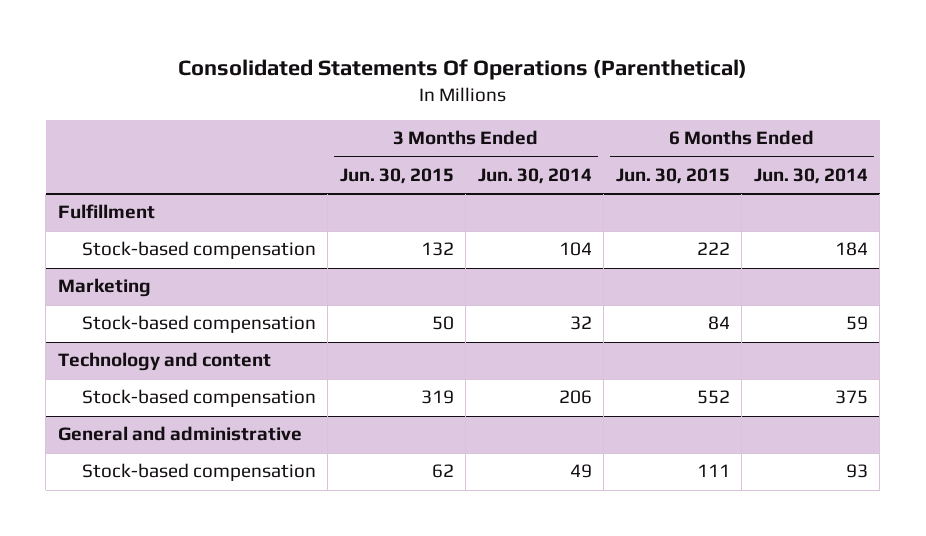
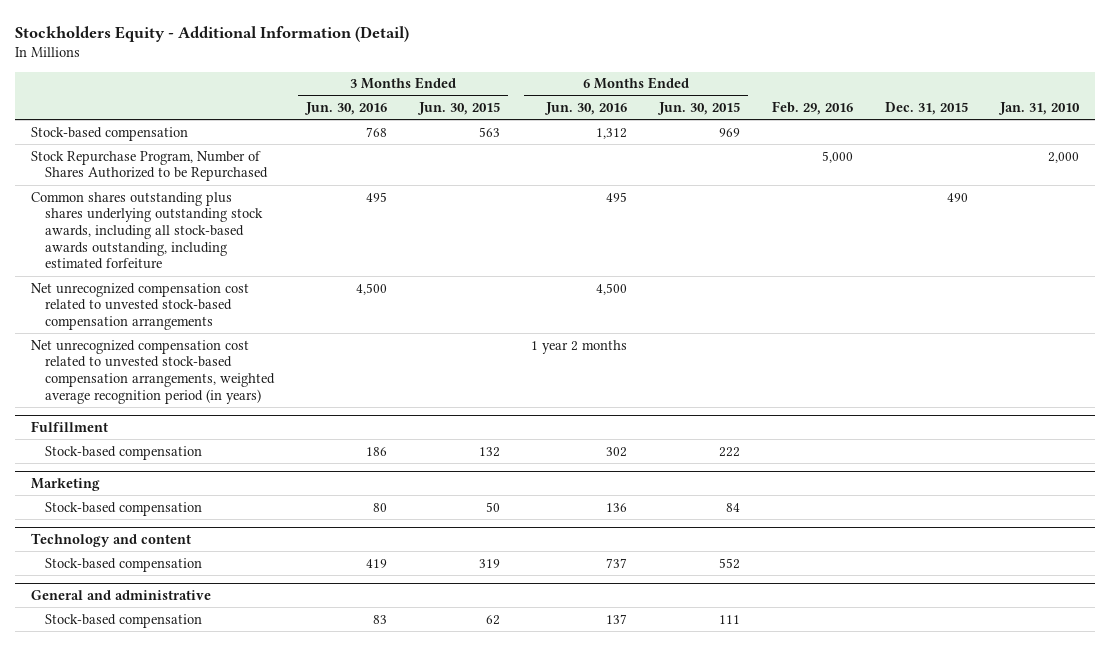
[177,59,747,81] Consolidated Statements Of Operations (Parenthetical) -> [15,25,410,42] Stockholders Equity - Additional Information (Detail)
[477,168,592,185] Jun. 30, 2014 -> none
[753,168,868,185] Jun. 30, 2014 -> none
none -> [303,102,387,116] Jun. 30, 2016
none -> [544,102,628,116] Jun. 30, 2016
none -> [772,101,854,116] Feb. 29, 2016
none -> [885,102,969,116] Dec. 31, 2015
none -> [998,102,1081,116] Jan. 31, 2010
none -> [31,126,189,141] Stock-based compensation
none -> [31,150,268,182] Stock Repurchase Program, Number of Shares Authorized to be Repurchased
none -> [31,191,263,270] Common shares outstanding plus shares underlying outstanding stock awards, including all stock-based awards outstanding, including estimated forfeiture
none -> [31,282,250,331] Net unrecognized compensation cost related to unvested stock-based compensation arrangements
none -> [31,339,275,404] Net unrecognized compensation cost related to unvested stock-based compensation arrangements, weighted average recognition period (in years)

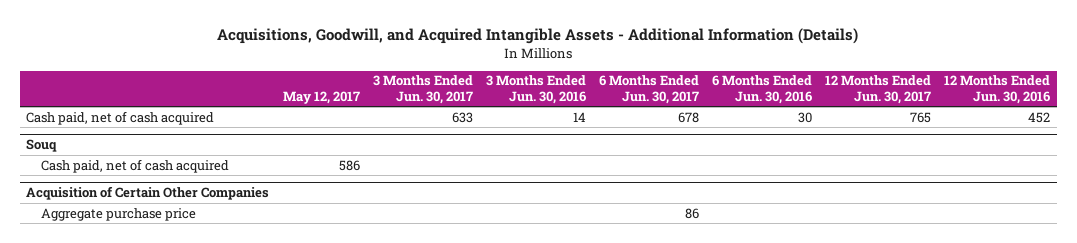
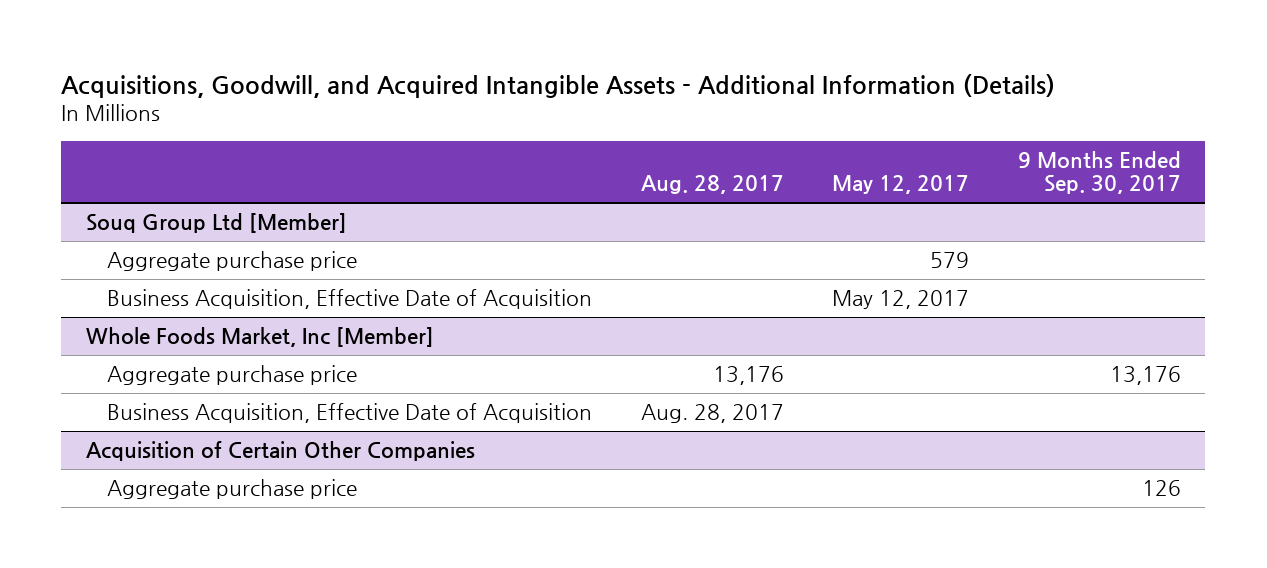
[372,75,473,105] 3 Months Ended Jun. 30, 2017 -> none
[485,75,586,105] 3 Months Ended Jun. 30, 2016 -> none
[598,75,699,105] 6 Months Ended Jun. 30, 2017 -> none
[711,75,812,105] 6 Months Ended Jun. 30, 2016 -> none
[825,75,932,105] 12 Months Ended Jun. 30, 2017 -> none
[944,75,1051,105] 12 Months Ended Jun. 30, 2016 -> none
none -> [640,175,784,195] Aug. 28, 2017
none -> [1018,150,1182,195] 9 Months Ended Sep. 30, 2017
[26,110,215,125] Cash paid, net of cash acquired -> none
[40,158,229,173] Cash paid, net of cash acquired -> none
[26,139,58,153] Souq -> [85,213,347,234] Souq Group Ltd [Member]
none -> [107,251,358,272] Aggregate purchase price
none -> [107,289,593,310] Business Acquisition, Effective Date of Acquisition
none -> [85,327,434,348] Whole Foods Market, Inc [Member]
none -> [107,365,358,386] Aggregate purchase price
none -> [107,403,593,424] Business Acquisition, Effective Date of Acquisition

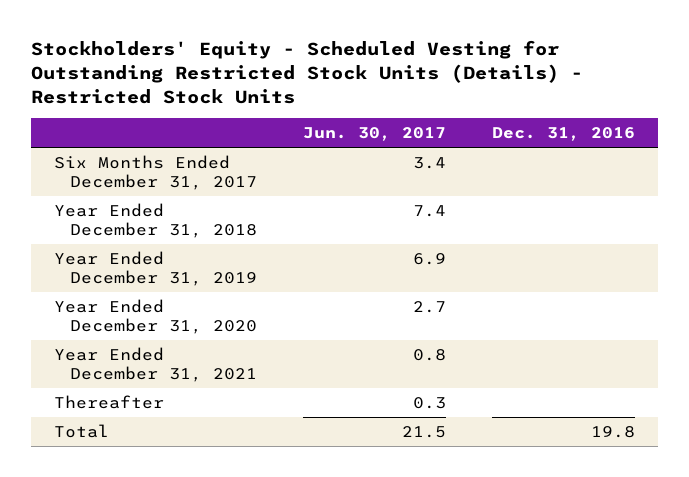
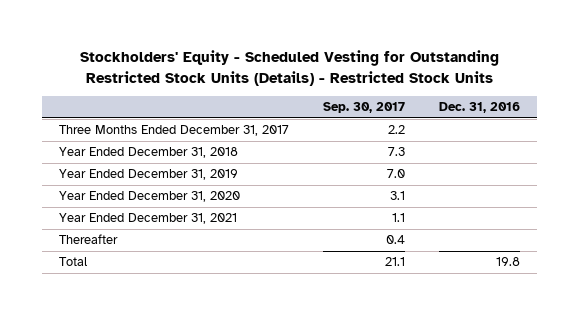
[303,127,447,142] Jun. 30, 2017 -> none
none -> [323,102,406,114] Sep. 30, 2017
[54,154,258,190] Six Months Ended December 31, 2017 -> [59,125,290,137] Three Months Ended December 31, 2017

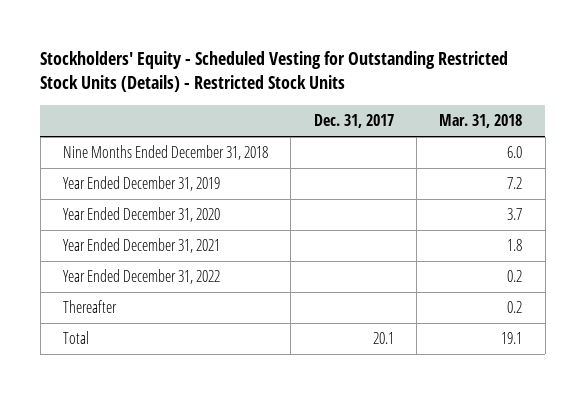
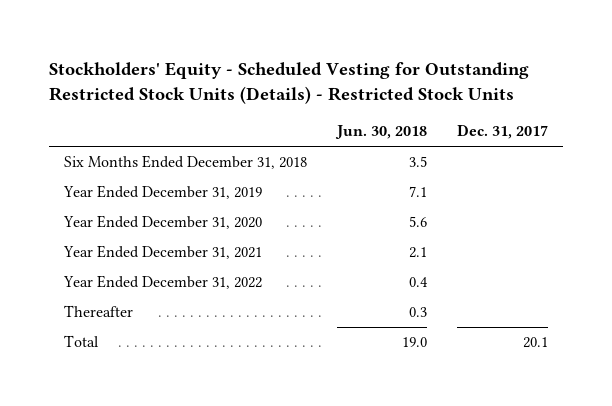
[439,114,523,129] Mar. 31, 2018 -> none
none -> [335,125,428,140] Jun. 30, 2018
[62,145,268,161] Nine Months Ended December 31, 2018 -> [64,155,308,170] Six Months Ended December 31, 2018

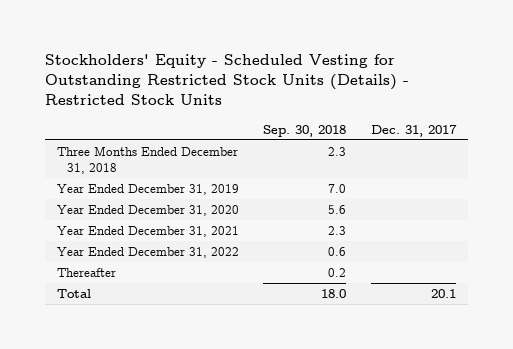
[335,125,428,140] Jun. 30, 2018 -> none
none -> [263,124,347,137] Sep. 30, 2018
[64,155,308,170] Six Months Ended December 31, 2018 -> [56,146,238,175] Three Months Ended December 31, 2018

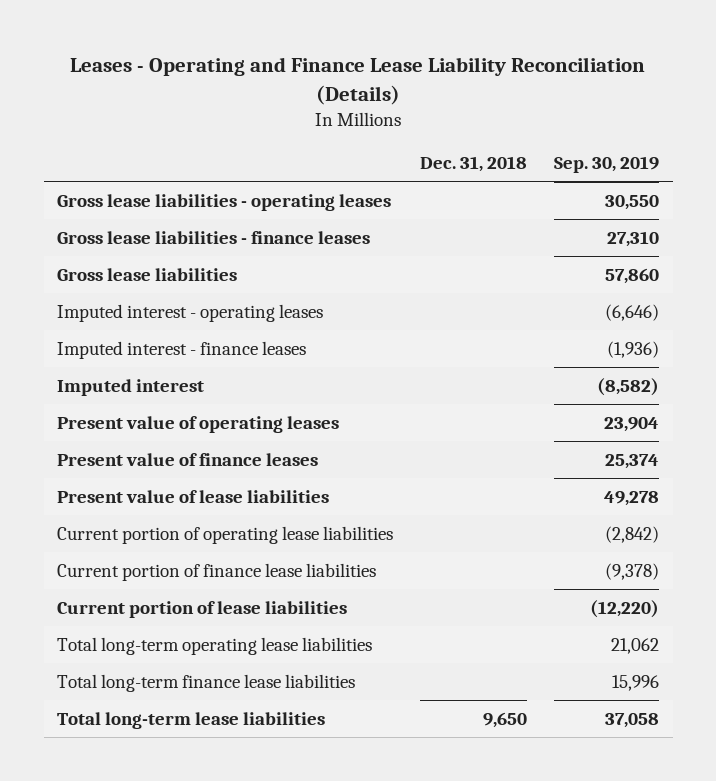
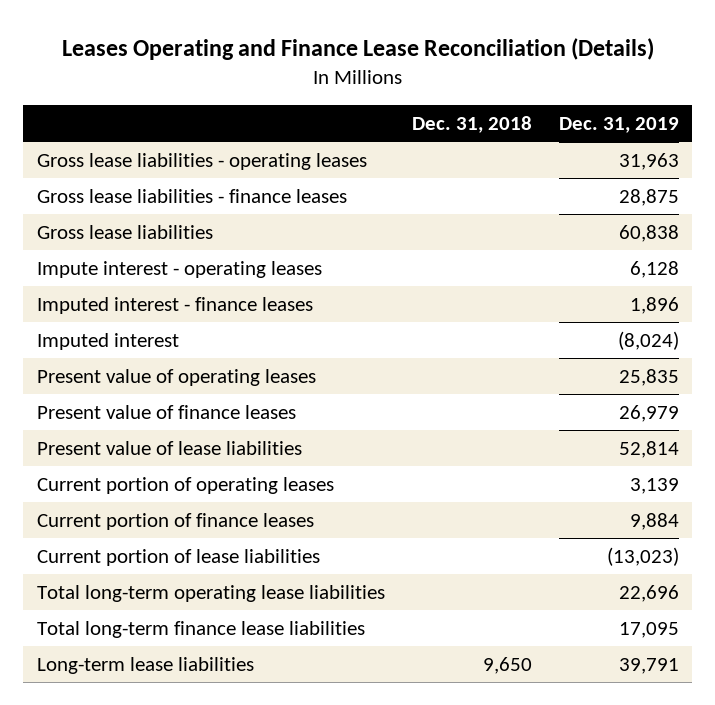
[70,57,646,105] Leases - Operating and Finance Lease Liability Reconciliation (Details) -> [61,38,654,61] Leases Operating and Finance Lease Reconciliation (Details)
[554,155,660,173] Sep. 30, 2019 -> none
none -> [558,117,679,134] Dec. 31, 2019
[57,303,324,322] Imputed interest - operating leases -> [36,260,322,278] Impute interest - operating leases
[57,525,394,544] Current portion of operating lease liabilities -> [36,476,334,494] Current portion of operating leases
[57,562,377,581] Current portion of finance lease liabilities -> [36,512,314,530] Current portion of finance leases
[57,711,326,729] Total long-term lease liabilities -> [36,656,254,674] Long-term lease liabilities

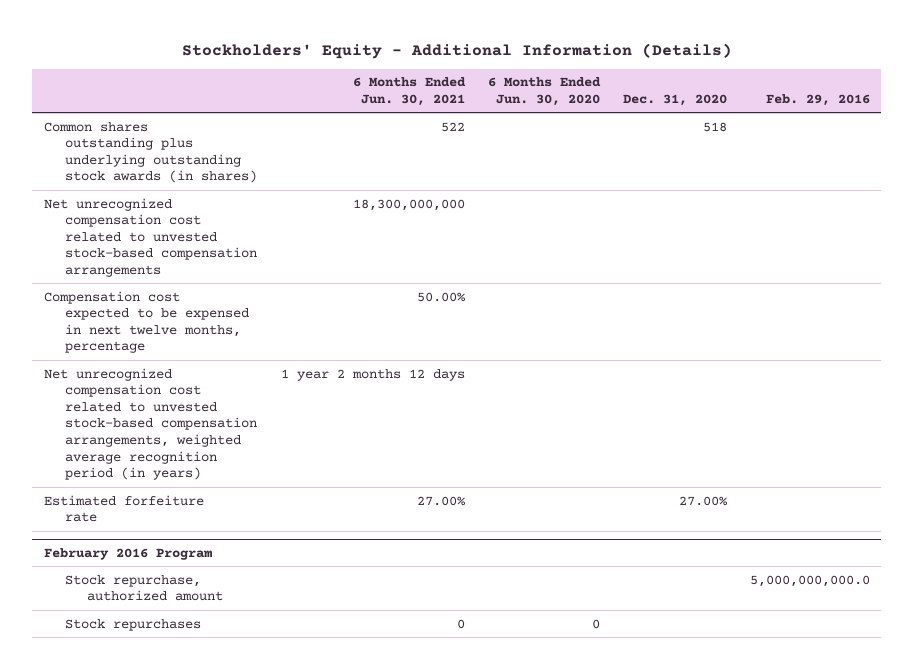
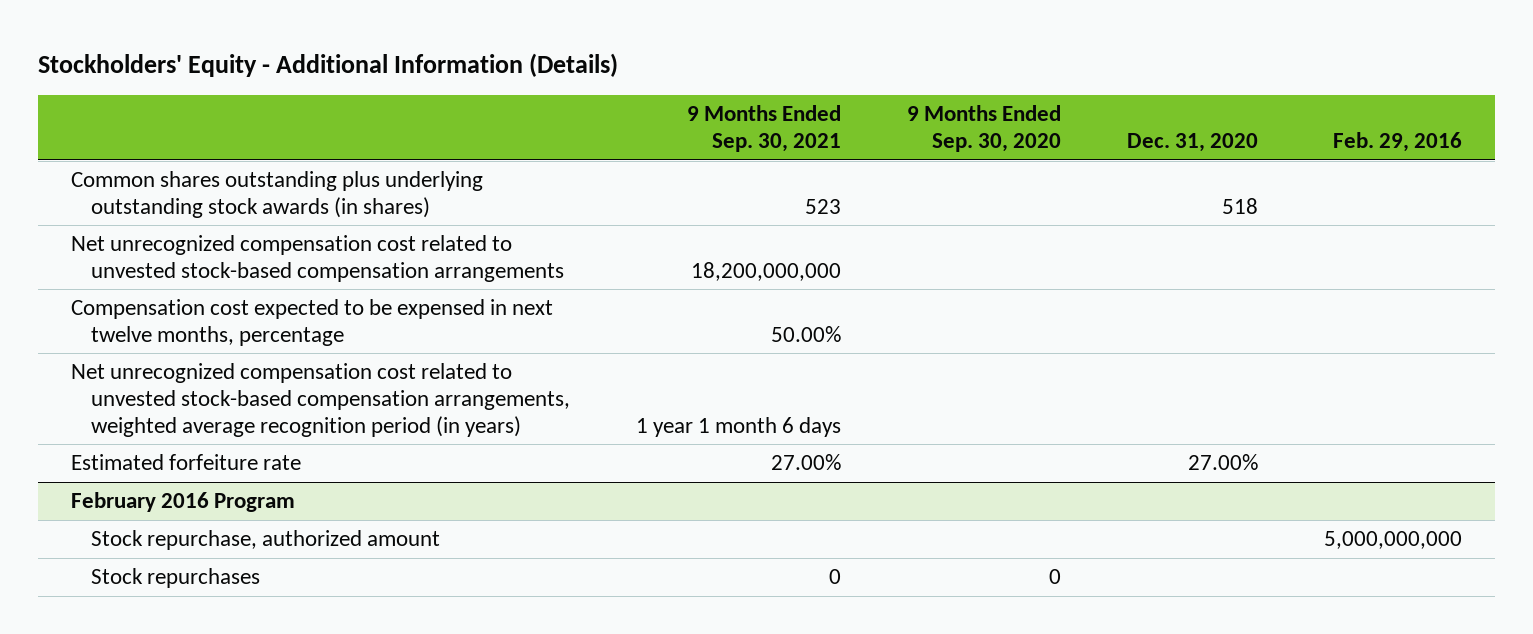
[352,77,466,107] 6 Months Ended Jun. 30, 2021 -> none
[487,77,601,107] 6 Months Ended Jun. 30, 2020 -> none
none -> [686,105,841,153] 9 Months Ended Sep. 30, 2021
none -> [906,105,1061,153] 9 Months Ended Sep. 30, 2020
[749,574,870,587] 5,000,000,000.0 -> [1323,531,1462,550] 5,000,000,000

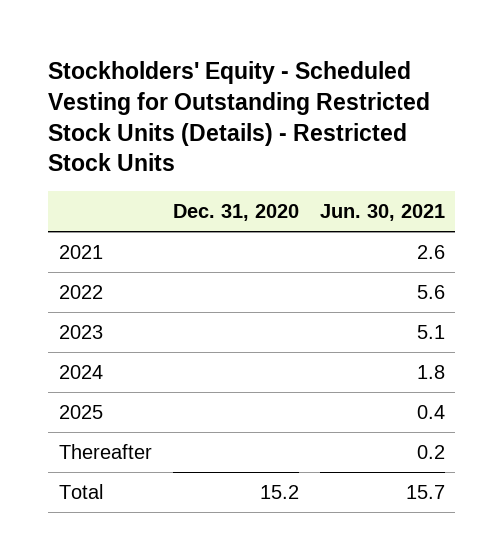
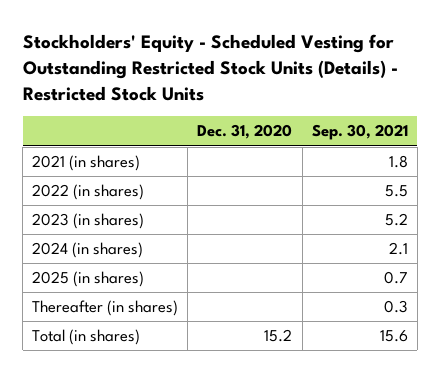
[319,204,445,222] Jun. 30, 2021 -> none
none -> [311,124,408,141] Sep. 30, 2021
[58,244,103,259] 2021 -> [32,155,141,172] 2021 (in shares)
[58,284,103,299] 2022 -> [32,184,145,201] 2022 (in shares)
[58,324,103,339] 2023 -> [32,213,145,230] 2023 (in shares)
[58,364,103,379] 2024 -> [32,242,144,259] 2024 (in shares)
[58,404,103,419] 2025 -> [32,271,145,288] 2025 (in shares)
[58,443,152,459] Thereafter -> [32,300,179,317] Thereafter (in shares)
[58,483,103,499] Total -> [32,329,141,346] Total (in shares)

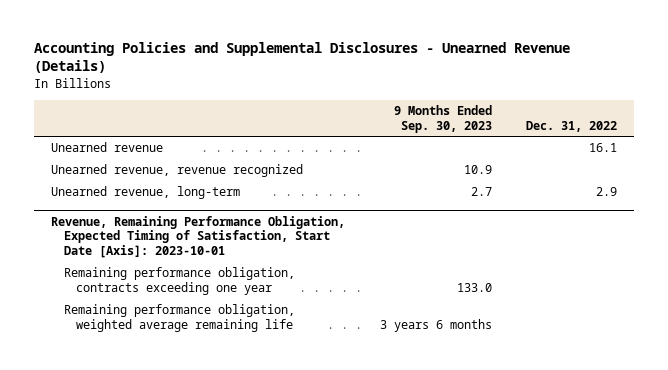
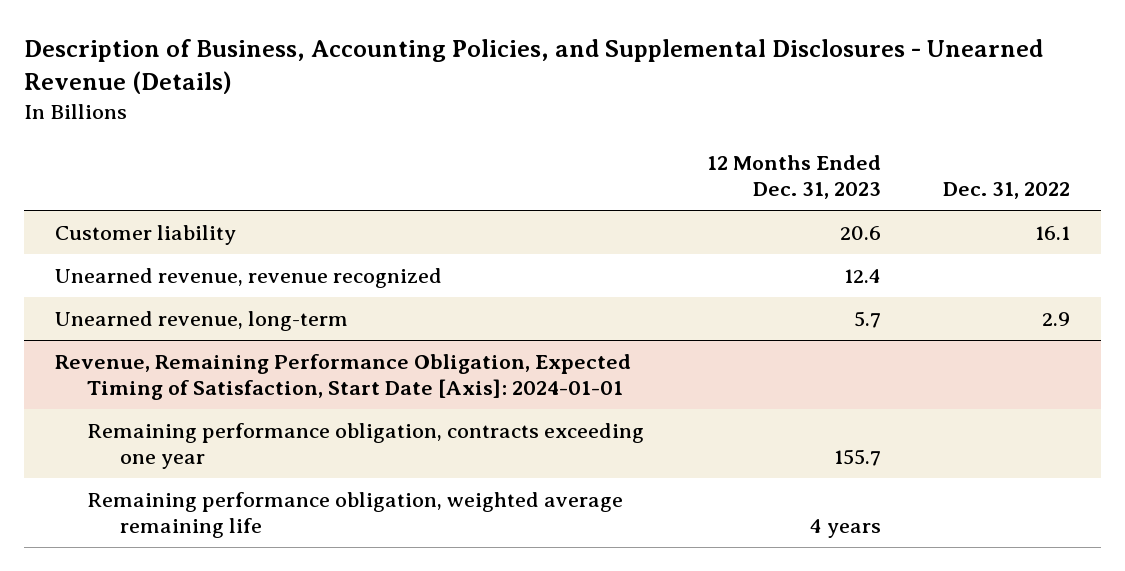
[33,41,570,74] Accounting Policies and Supplemental Disclosures - Unearned Revenue (Details) -> [23,38,1043,95] Description of Business, Accounting Policies, and Supplemental Disclosures - Unearned Revenue (Details)
[393,104,492,133] 9 Months Ended Sep. 30, 2023 -> none
none -> [706,154,881,199] 12 Months Ended Dec. 31, 2023
[51,142,164,153] Unearned revenue -> [54,224,236,245] Customer liability
[51,215,346,259] Revenue, Remaining Performance Obligation, Expected Timing of Satisfaction, Start Date [Axis]: 2023-10-01 -> none
[63,267,295,296] Remaining performance obligation, contracts exceeding one year -> none
[63,304,295,333] Remaining performance obligation, weighted average remaining life -> none
none -> [54,353,631,401] Revenue, Remaining Performance Obligation, Expected Timing of Satisfaction, Start Date [Axis]: 2024-01-01
none -> [87,422,645,470] Remaining performance obligation, contracts exceeding one year
none -> [87,491,624,539] Remaining performance obligation, weighted average remaining life

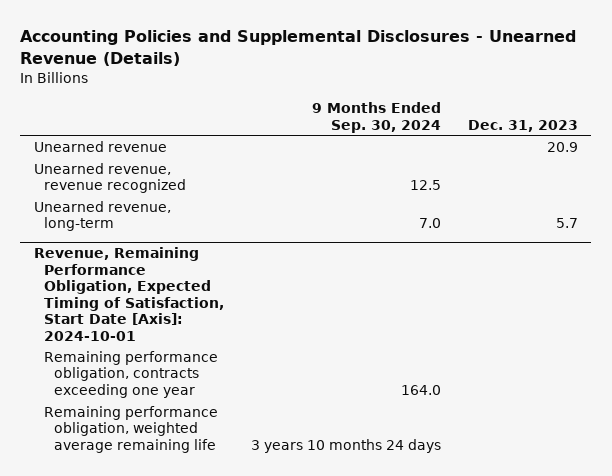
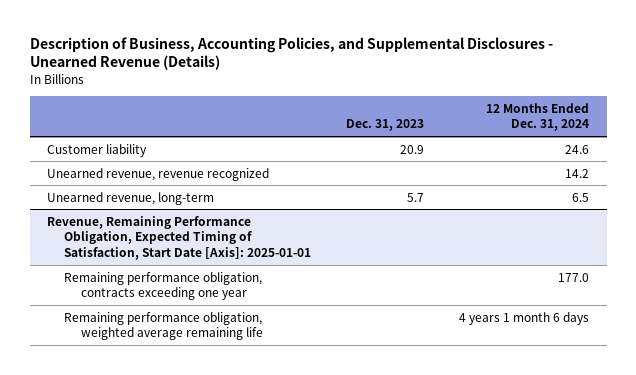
[20,30,577,67] Accounting Policies and Supplemental Disclosures - Unearned Revenue (Details) -> [29,36,553,71] Description of Business, Accounting Policies, and Supplemental Disclosures - Unearned Revenue (Details)
[312,102,442,133] 9 Months Ended Sep. 30, 2024 -> none
none -> [486,102,590,132] 12 Months Ended Dec. 31, 2024
[33,140,167,152] Unearned revenue -> [47,143,148,157] Customer liability
[33,247,225,341] Revenue, Remaining Performance Obligation, Expected Timing of Satisfaction, Start Date [Axis]: 2024-10-01 -> none
[44,350,219,398] Remaining performance obligation, contracts exceeding one year -> none
[44,405,219,453] Remaining performance obligation, weighted average remaining life -> none
none -> [47,215,312,261] Revenue, Remaining Performance Obligation, Expected Timing of Satisfaction, Start Date [Axis]: 2025-01-01
none -> [64,271,263,301] Remaining performance obligation, contracts exceeding one year
none -> [64,311,264,341] Remaining performance obligation, weighted average remaining life

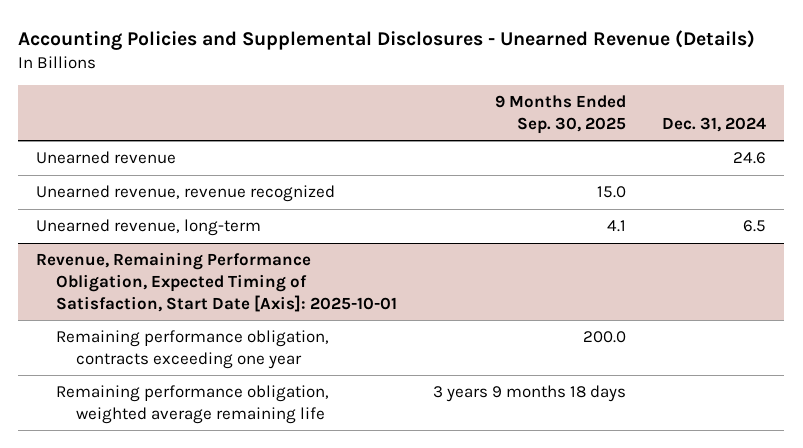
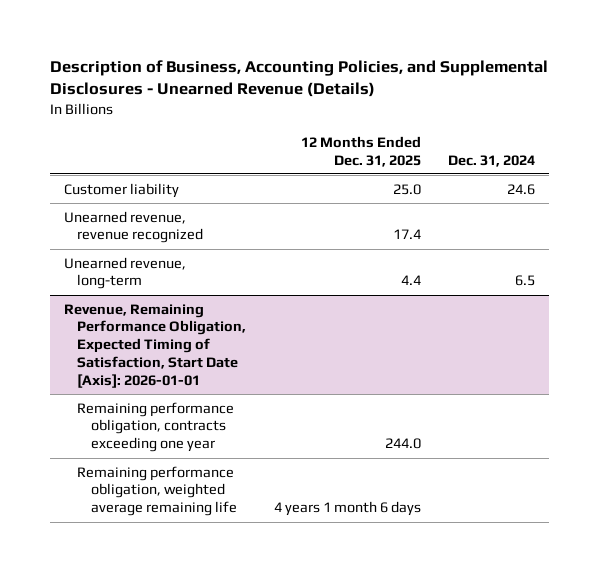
[18,29,756,50] Accounting Policies and Supplemental Disclosures - Unearned Revenue (Details) -> [49,60,548,98] Description of Business, Accounting Policies, and Supplemental Disclosures - Unearned Revenue (Details)
[495,95,627,134] 9 Months Ended Sep. 30, 2025 -> none
none -> [300,135,421,167] 12 Months Ended Dec. 31, 2025
[36,151,177,165] Unearned revenue -> [63,182,179,198] Customer liability
[36,252,398,312] Revenue, Remaining Performance Obligation, Expected Timing of Satisfaction, Start Date [Axis]: 2025-10-01 -> none
[56,330,330,369] Remaining performance obligation, contracts exceeding one year -> none
[56,385,330,424] Remaining performance obligation, weighted average remaining life -> none
none -> [63,303,247,388] Revenue, Remaining Performance Obligation, Expected Timing of Satisfaction, Start Date [Axis]: 2026-01-01
none -> [77,401,235,453] Remaining performance obligation, contracts exceeding one year
none -> [77,465,238,517] Remaining performance obligation, weighted average remaining life

